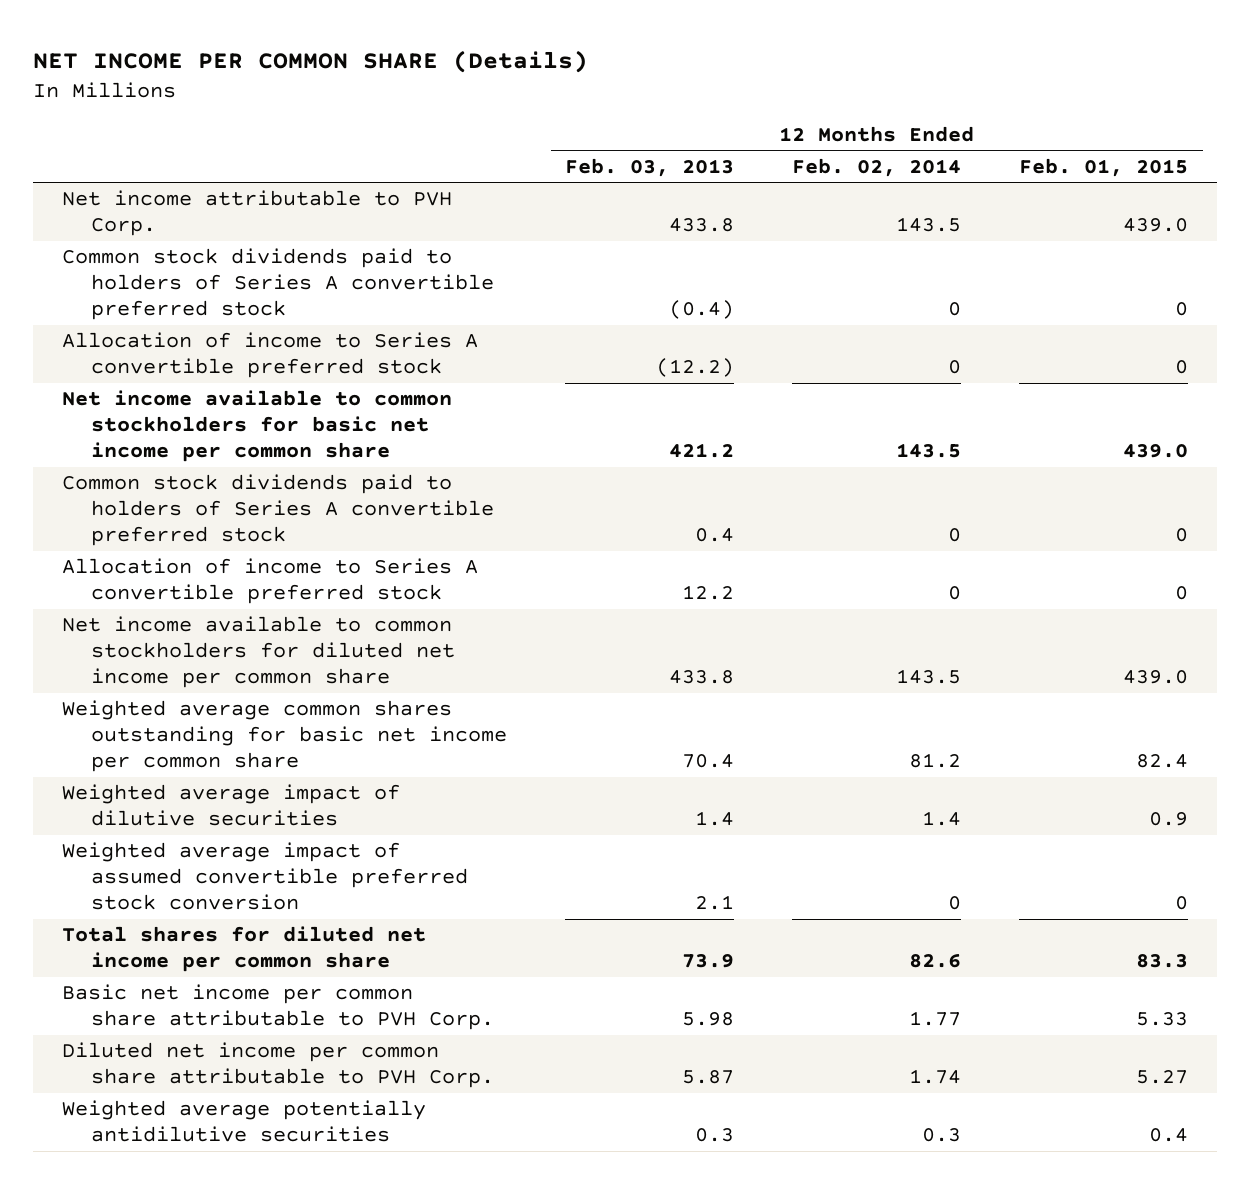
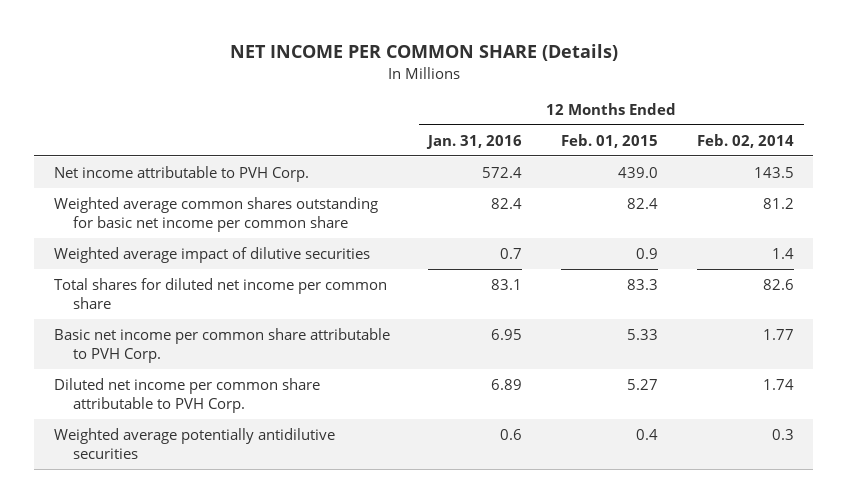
[565,157,735,177] Feb. 03, 2013 -> none
none -> [426,134,523,149] Jan. 31, 2016
[62,248,495,321] Common stock dividends paid to holders of Series A convertible preferred stock -> none
[62,332,479,379] Allocation of income to Series A convertible preferred stock -> none
[62,390,453,463] Net income available to common stockholders for basic net income per common share -> none
[62,474,495,547] Common stock dividends paid to holders of Series A convertible preferred stock -> none
[62,558,479,605] Allocation of income to Series A convertible preferred stock -> none
[62,616,456,689] Net income available to common stockholders for diluted net income per common share -> none
[62,842,469,911] Weighted average impact of assumed convertible preferred stock conversion -> none

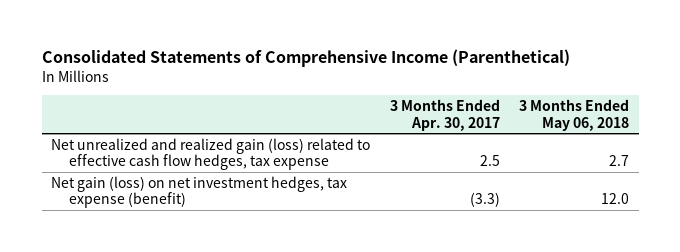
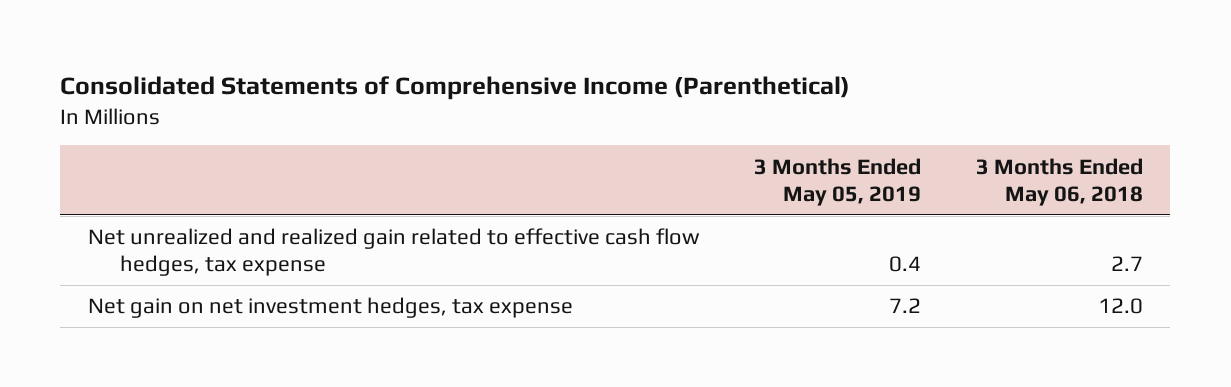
[389,98,500,131] 3 Months Ended Apr. 30, 2017 -> none
none -> [753,157,921,206] 3 Months Ended May 05, 2019
[51,137,371,171] Net unrealized and realized gain (loss) related to effective cash flow hedges, tax expense -> [87,228,700,277] Net unrealized and realized gain related to effective cash flow hedges, tax expense
[51,175,348,209] Net gain (loss) on net investment hedges, tax expense (benefit) -> [87,297,573,319] Net gain on net investment hedges, tax expense

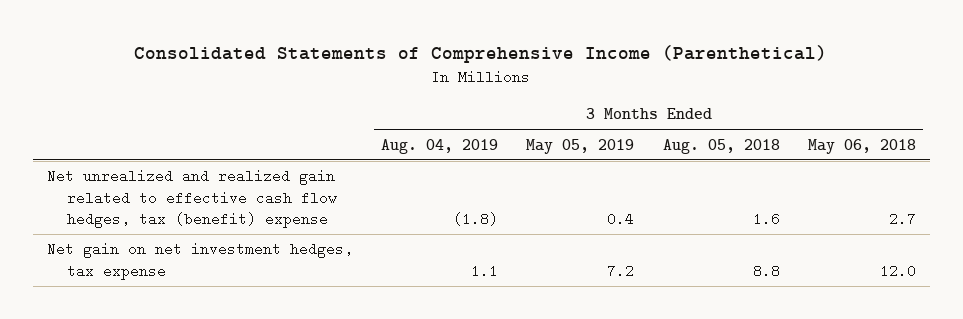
none -> [381,138,499,154] Aug. 04, 2019
none -> [662,138,780,154] Aug. 05, 2018
[87,228,700,277] Net unrealized and realized gain related to effective cash flow hedges, tax expense -> [46,169,338,228] Net unrealized and realized gain related to effective cash flow hedges, tax (benefit) expense

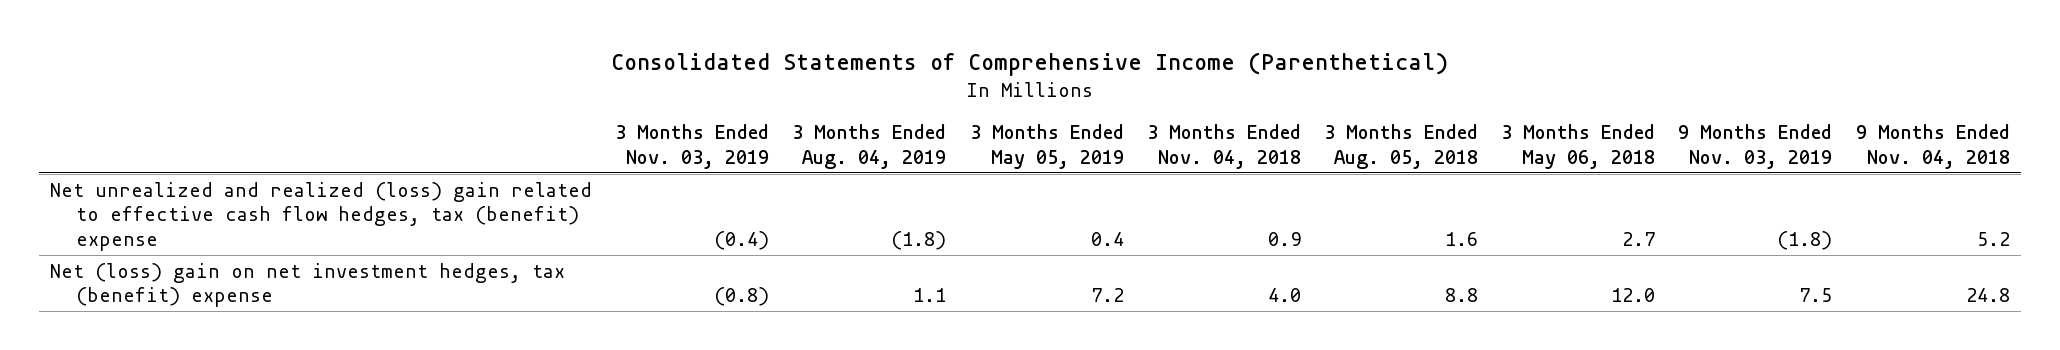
none -> [615,124,770,169] 3 Months Ended Nov. 03, 2019
none -> [1146,124,1301,169] 3 Months Ended Nov. 04, 2018
none -> [1678,124,1833,169] 9 Months Ended Nov. 03, 2019
none -> [1855,124,2010,169] 9 Months Ended Nov. 04, 2018
[46,169,338,228] Net unrealized and realized gain related to effective cash flow hedges, tax (benefit) expense -> [50,181,593,251] Net unrealized and realized (loss) gain related to effective cash flow hedges, tax (benefit) expense
[46,242,353,280] Net gain on net investment hedges, tax expense -> [50,262,566,308] Net (loss) gain on net investment hedges, tax (benefit) expense

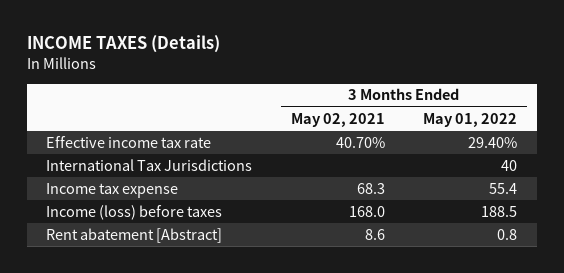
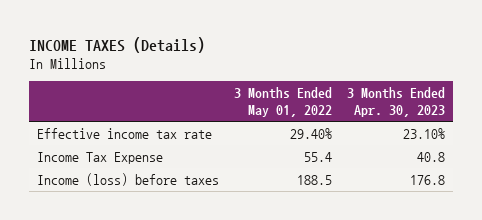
[290,112,385,127] May 02, 2021 -> none
none -> [346,86,445,118] 3 Months Ended Apr. 30, 2023
[46,158,253,171] International Tax Jurisdictions -> none
[46,182,179,198] Income tax expense -> [36,151,163,164] Income Tax Expense
[46,227,223,243] Rent abatement [Abstract] -> none

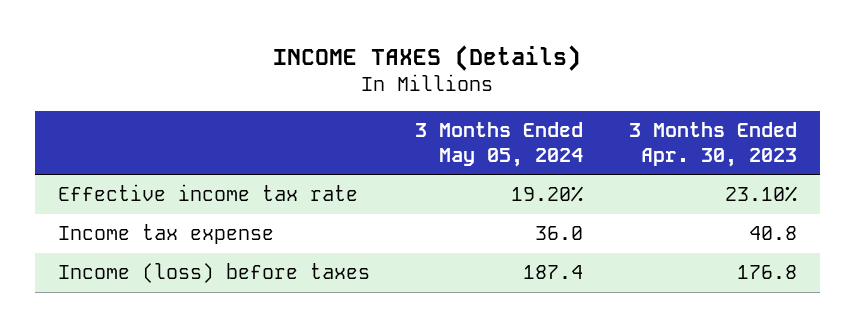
[233,86,332,118] 3 Months Ended May 01, 2022 -> none
none -> [415,121,584,167] 3 Months Ended May 05, 2024
[36,151,163,164] Income Tax Expense -> [57,224,274,245] Income tax expense

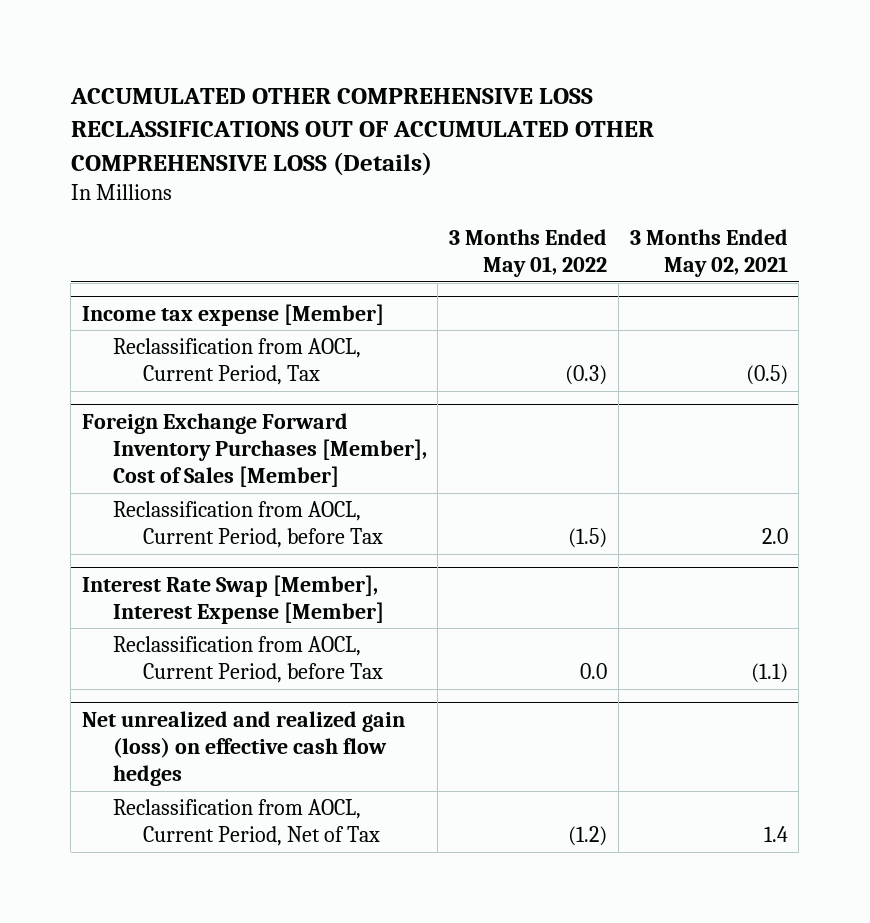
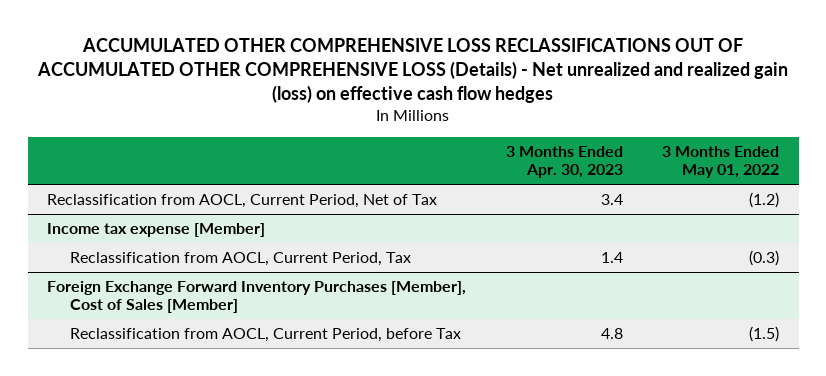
[69,88,654,176] ACCUMULATED OTHER COMPREHENSIVE LOSS RECLASSIFICATIONS OUT OF ACCUMULATED OTHER COMPREHENSIVE LOSS (Details) -> [37,37,789,104] ACCUMULATED OTHER COMPREHENSIVE LOSS RECLASSIFICATIONS OUT OF ACCUMULATED OTHER COMPREHENSIVE LOSS (Details) - Net unrealized and realized gain (loss) on effective cash flow hedges
[629,229,788,278] 3 Months Ended May 02, 2021 -> none
none -> [505,146,623,179] 3 Months Ended Apr. 30, 2023
none -> [47,194,438,209] Reclassification from AOCL, Current Period, Net of Tax
[82,574,384,624] Interest Rate Swap [Member], Interest Expense [Member] -> none
[112,636,383,684] Reclassification from AOCL, Current Period, before Tax -> none
[82,710,406,786] Net unrealized and realized gain (loss) on effective cash flow hedges -> none
[112,799,380,847] Reclassification from AOCL, Current Period, Net of Tax -> none

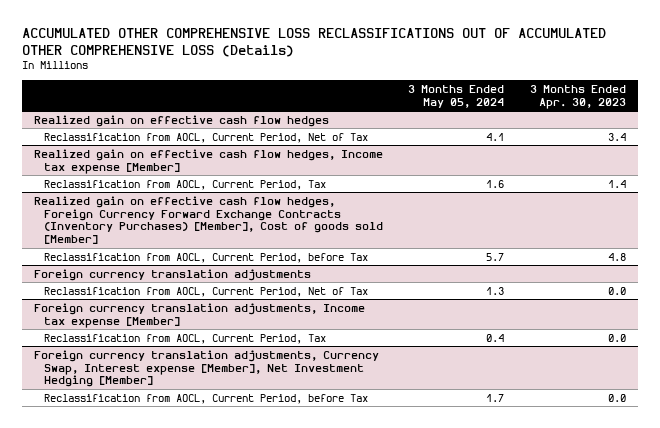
[37,37,789,104] ACCUMULATED OTHER COMPREHENSIVE LOSS RECLASSIFICATIONS OUT OF ACCUMULATED OTHER COMPREHENSIVE LOSS (Details) - Net unrealized and realized gain (loss) on effective cash flow hedges -> [21,28,606,57] ACCUMULATED OTHER COMPREHENSIVE LOSS RECLASSIFICATIONS OUT OF ACCUMULATED OTHER COMPREHENSIVE LOSS (Details)
[662,146,780,179] 3 Months Ended May 01, 2022 -> none
none -> [408,84,505,108] 3 Months Ended May 05, 2024
none -> [34,114,330,127] Realized gain on effective cash flow hedges
[47,223,266,238] Income tax expense [Member] -> none
none -> [34,148,384,174] Realized gain on effective cash flow hedges, Income tax expense [Member]
[47,281,467,314] Foreign Exchange Forward Inventory Purchases [Member], Cost of Sales [Member] -> none
none -> [34,195,383,245] Realized gain on effective cash flow hedges, Foreign Currency Forward Exchange Contracts (Inventory Purchases) [Member], Cost of goods sold [Member]
none -> [34,268,312,281] Foreign currency translation adjustments
none -> [43,286,368,297] Reclassification from AOCL, Current Period, Net of Tax
none -> [34,302,366,328] Foreign currency translation adjustments, Income tax expense [Member]
none -> [43,333,326,344] Reclassification from AOCL, Current Period, Tax
none -> [34,349,380,388] Foreign currency translation adjustments, Currency Swap, Interest expense [Member], Net Investment Hedging [Member]
none -> [43,393,368,404] Reclassification from AOCL, Current Period, before Tax

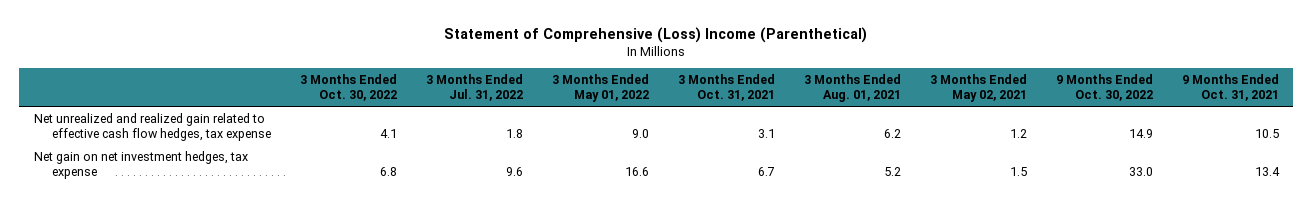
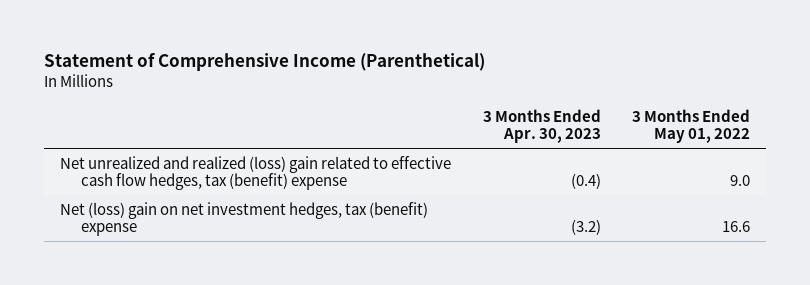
[444,26,868,43] Statement of Comprehensive (Loss) Income (Parenthetical) -> [44,53,486,72] Statement of Comprehensive Income (Parenthetical)
[300,74,398,102] 3 Months Ended Oct. 30, 2022 -> none
[425,74,523,102] 3 Months Ended Jul. 31, 2022 -> none
[677,74,775,102] 3 Months Ended Oct. 31, 2021 -> none
[803,74,901,103] 3 Months Ended Aug. 01, 2021 -> none
[929,74,1027,103] 3 Months Ended May 02, 2021 -> none
[1055,74,1153,102] 9 Months Ended Oct. 30, 2022 -> none
[1181,74,1279,102] 9 Months Ended Oct. 31, 2021 -> none
none -> [482,109,601,144] 3 Months Ended Apr. 30, 2023
[33,112,272,142] Net unrealized and realized gain related to effective cash flow hedges, tax expense -> [59,155,451,191] Net unrealized and realized (loss) gain related to effective cash flow hedges, tax (benefit) expense
[33,150,248,180] Net gain on net investment hedges, tax expense -> [59,201,428,237] Net (loss) gain on net investment hedges, tax (benefit) expense

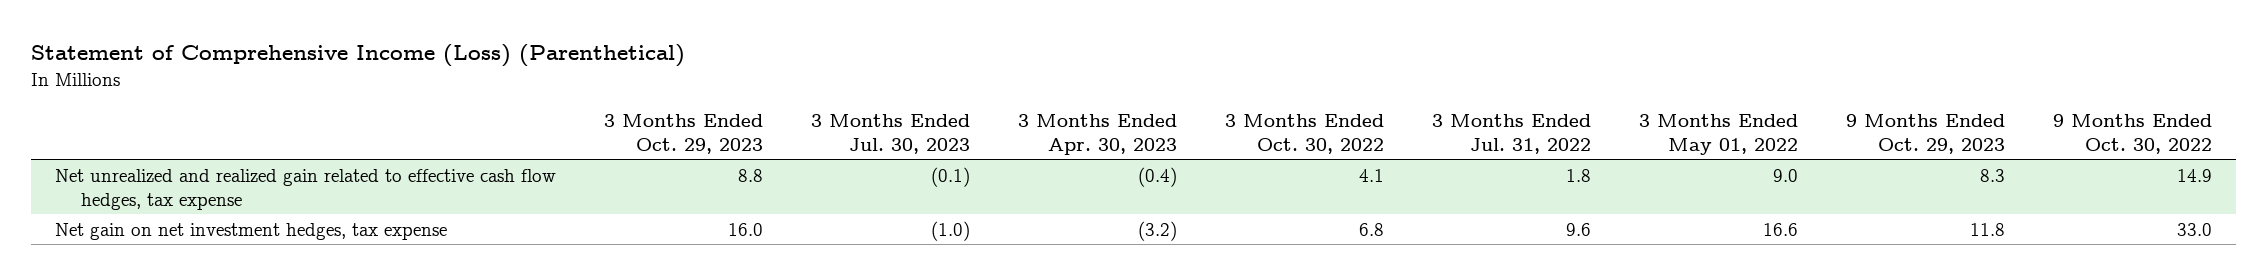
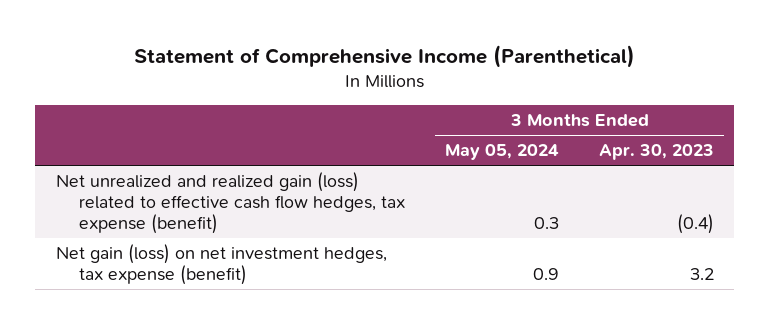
[31,44,686,68] Statement of Comprehensive Income (Loss) (Parenthetical) -> [133,45,635,69] Statement of Comprehensive Income (Parenthetical)
[604,113,764,154] 3 Months Ended Oct. 29, 2023 -> none
[810,113,970,154] 3 Months Ended Jul. 30, 2023 -> none
[1224,113,1384,154] 3 Months Ended Oct. 30, 2022 -> none
[1431,113,1591,154] 3 Months Ended Jul. 31, 2022 -> none
[1638,113,1798,155] 3 Months Ended May 01, 2022 -> none
[1845,113,2005,154] 9 Months Ended Oct. 29, 2023 -> none
[2052,113,2212,154] 9 Months Ended Oct. 30, 2022 -> none
none -> [445,144,560,161] May 05, 2024
[55,168,557,210] Net unrealized and realized gain related to effective cash flow hedges, tax expense -> [55,172,405,235] Net unrealized and realized gain (loss) related to effective cash flow hedges, tax expense (benefit)
[55,222,448,240] Net gain on net investment hedges, tax expense -> [55,244,387,286] Net gain (loss) on net investment hedges, tax expense (benefit)
[1137,220,1177,241] (3.2) -> [690,268,715,281] 3.2

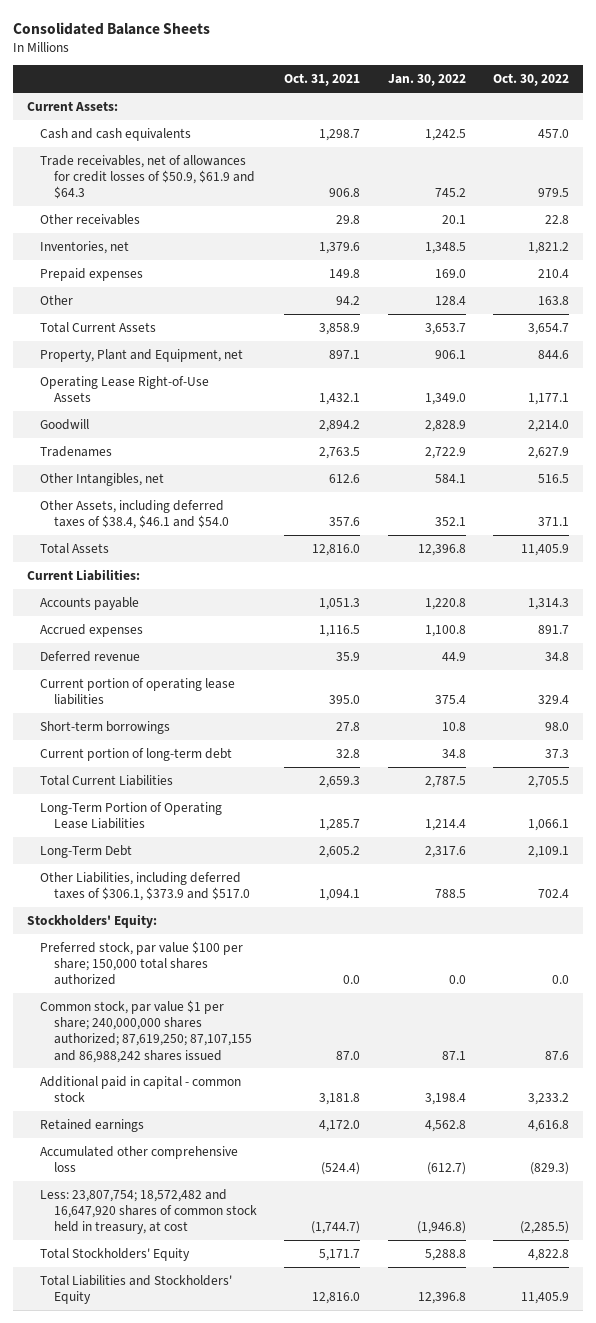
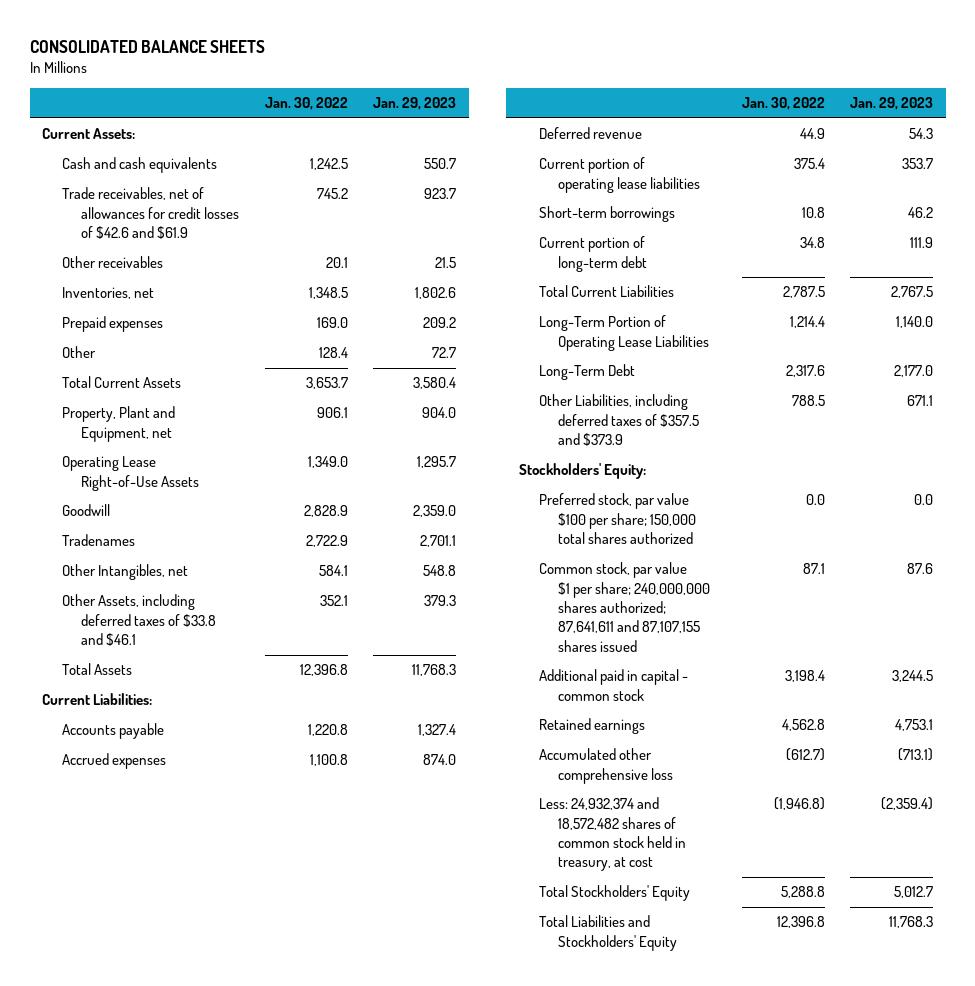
[13,21,211,35] Consolidated Balance Sheets -> [29,39,265,53] CONSOLIDATED BALANCE SHEETS
[284,73,361,87] Oct. 31, 2021 -> none
[492,73,569,87] Oct. 30, 2022 -> none
none -> [373,97,457,111] Jan. 29, 2023
[40,154,256,200] Trade receivables, net of allowances for credit losses of $50.9, $61.9 and $64.3 -> [61,187,240,240] Trade receivables, net of allowances for credit losses of $42.6 and $61.9
[40,499,230,529] Other Assets, including deferred taxes of $38.4, $46.1 and $54.0 -> [61,594,217,647] Other Assets, including deferred taxes of $33.8 and $46.1
[40,871,251,901] Other Liabilities, including deferred taxes of $306.1, $373.9 and $517.0 -> [538,394,700,447] Other Liabilities, including deferred taxes of $357.5 and $373.9
[40,999,253,1063] Common stock, par value $1 per share; 240,000,000 shares authorized; 87,619,250; 87,107,155 and 86,988,242 shares issued -> [538,562,711,652] Common stock, par value $1 per share; 240,000,000 shares authorized; 87,641,611 and 87,107,155 shares issued
[40,1188,258,1235] Less: 23,807,754; 18,572,482 and 16,647,920 shares of common stock held in treasury, at cost -> [538,797,687,872] Less: 24,932,374 and 18,572,482 shares of common stock held in treasury, at cost

